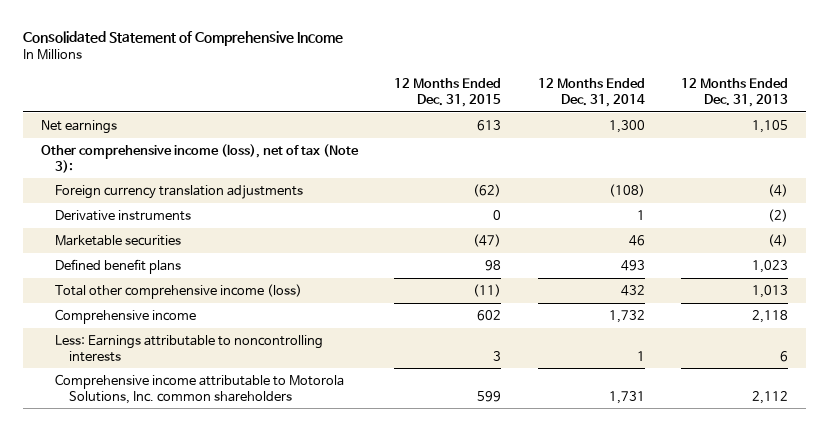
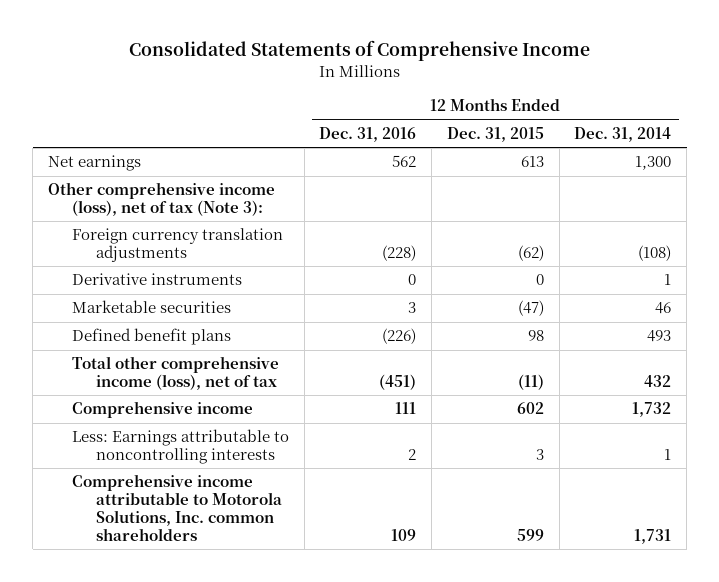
[23,31,344,47] Consolidated Statement of Comprehensive Income -> [128,40,590,62] Consolidated Statements of Comprehensive Income
[680,78,788,107] 12 Months Ended Dec. 31, 2013 -> none
none -> [319,126,417,142] Dec. 31, 2016
[55,283,303,299] Total other comprehensive income (loss) -> [71,356,279,391] Total other comprehensive income (loss), net of tax

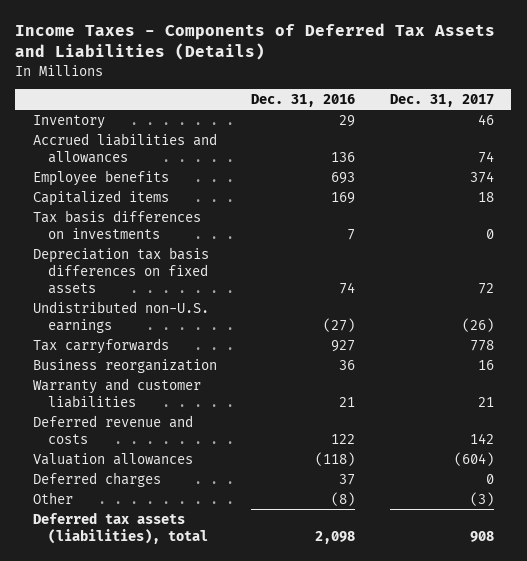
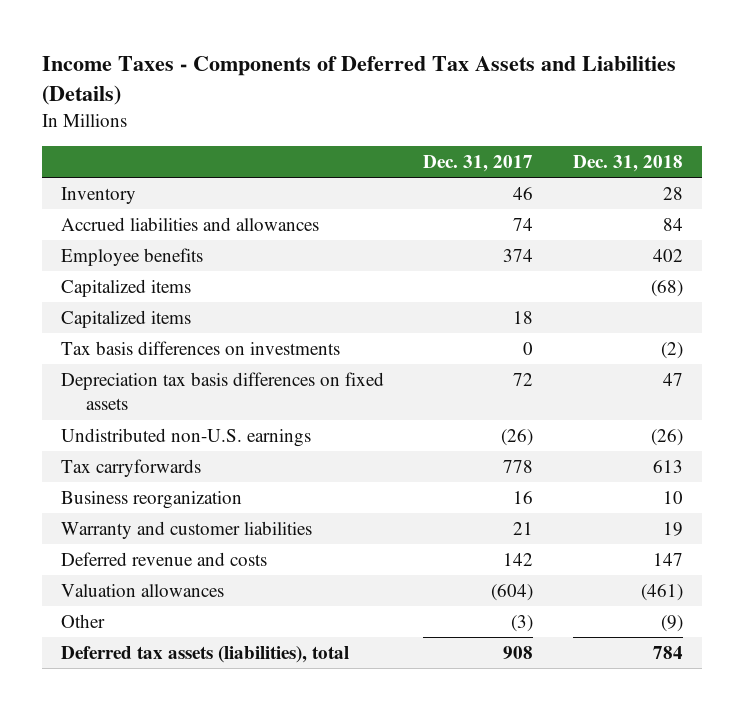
[251,94,356,108] Dec. 31, 2016 -> none
none -> [572,155,683,173] Dec. 31, 2018
none -> [61,278,192,297] Capitalized items
[32,471,161,487] Deferred charges -> none

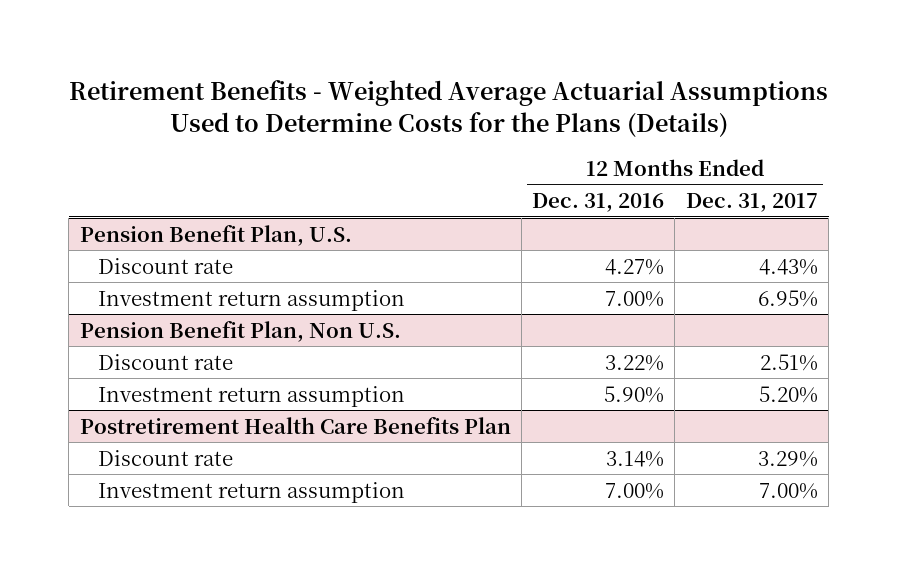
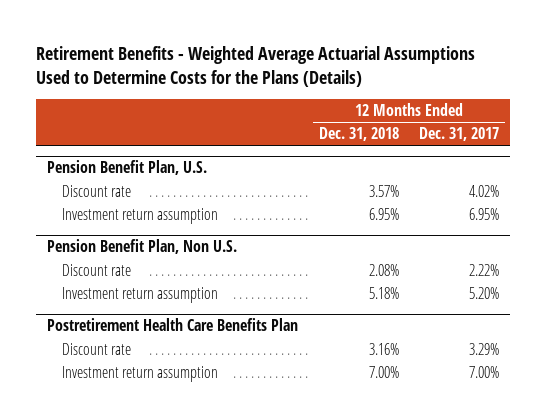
[532,193,665,213] Dec. 31, 2016 -> none
none -> [318,127,399,142] Dec. 31, 2018
[758,258,818,275] 4.43% -> [469,185,500,198] 4.02%
[759,353,818,371] 2.51% -> [469,264,500,277] 2.22%

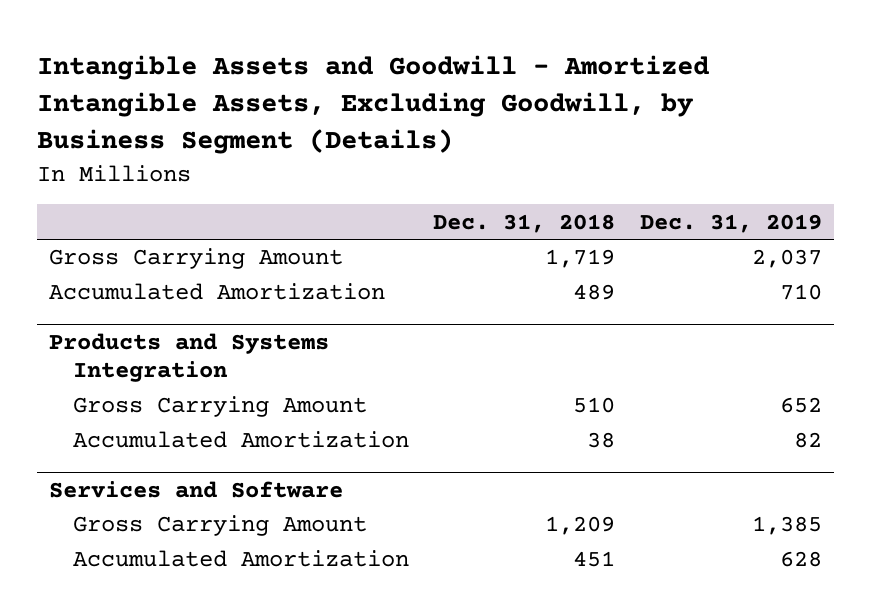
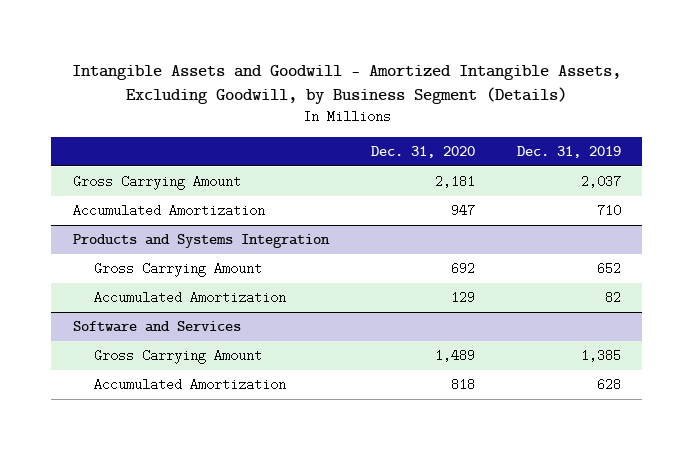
[433,213,616,233] Dec. 31, 2018 -> none
none -> [370,146,475,159] Dec. 31, 2020
[49,480,344,498] Services and Software -> [72,321,241,333] Software and Services

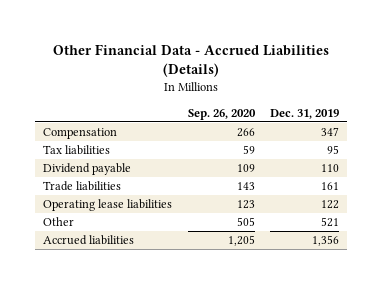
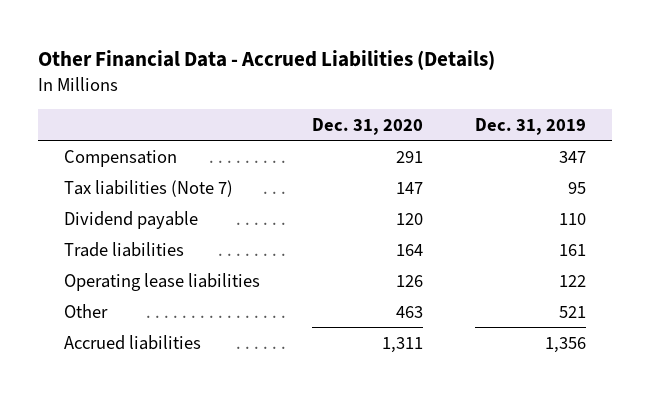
[187,108,256,120] Sep. 26, 2020 -> none
none -> [312,117,424,135] Dec. 31, 2020
[43,145,111,156] Tax liabilities -> [63,179,233,197] Tax liabilities (Note 7)

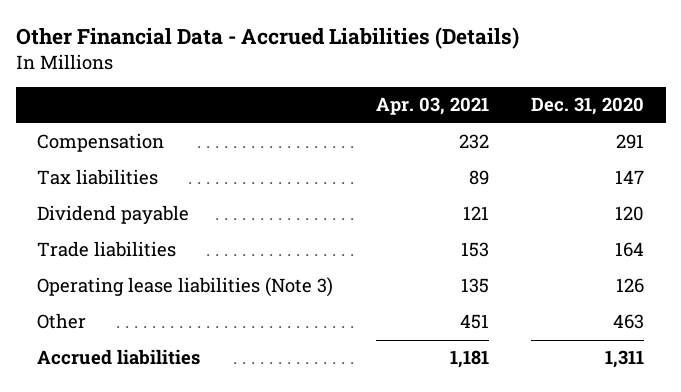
[475,117,587,135] Dec. 31, 2019 -> none
none -> [375,97,489,116] Apr. 03, 2021
[63,179,233,197] Tax liabilities (Note 7) -> [37,169,159,186] Tax liabilities
[63,272,260,291] Operating lease liabilities -> [37,277,334,298] Operating lease liabilities (Note 3)

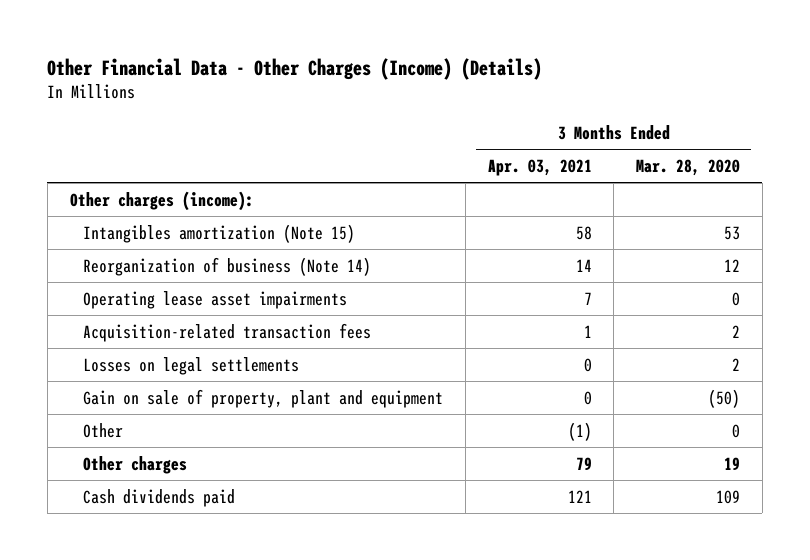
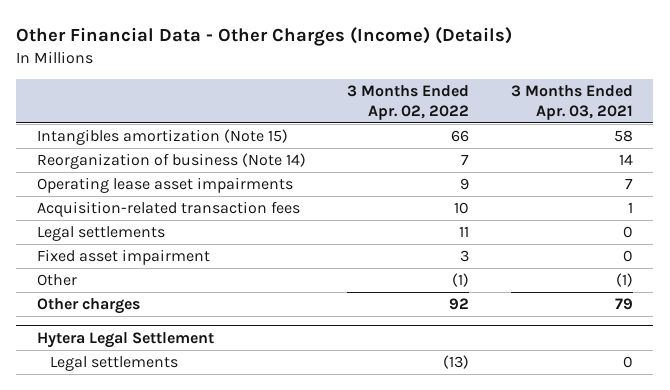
[636,158,741,176] Mar. 28, 2020 -> none
none -> [347,85,470,120] 3 Months Ended Apr. 02, 2022
[69,190,254,211] Other charges (income): -> none
[82,388,443,408] Gain on sale of property, plant and equipment -> none
[82,356,299,375] Losses on legal settlements -> [36,226,165,242] Legal settlements
none -> [36,249,210,266] Fixed asset impairment
[82,488,235,507] Cash dividends paid -> none
none -> [36,331,214,348] Hytera Legal Settlement
none -> [50,356,179,372] Legal settlements

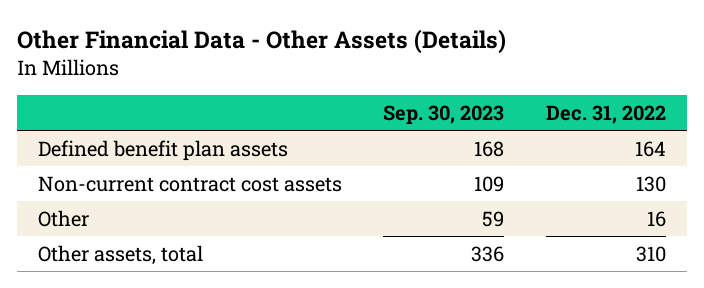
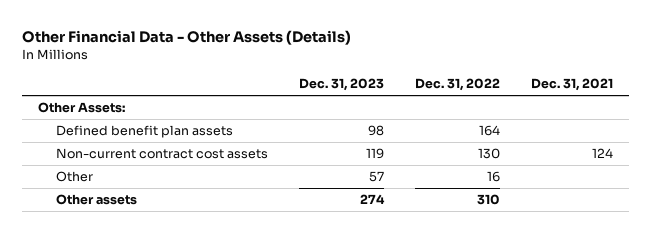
[383,104,505,125] Sep. 30, 2023 -> none
none -> [298,78,384,92] Dec. 31, 2023
none -> [531,78,614,92] Dec. 31, 2021
none -> [38,102,126,114] Other Assets:
[37,244,203,265] Other assets, total -> [55,194,137,206] Other assets

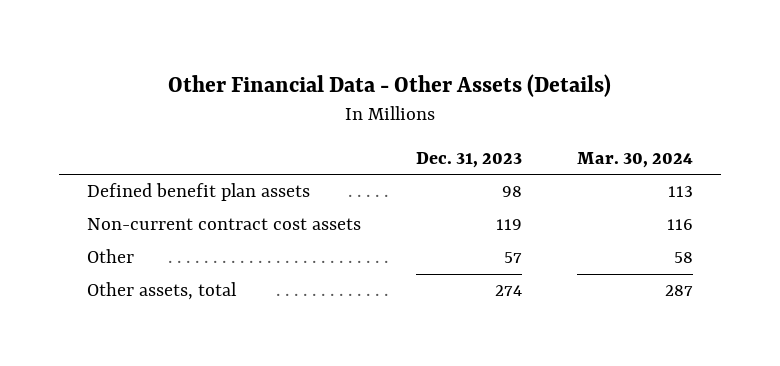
[415,78,501,92] Dec. 31, 2022 -> none
[531,78,614,92] Dec. 31, 2021 -> none
none -> [577,151,694,168] Mar. 30, 2024
[38,102,126,114] Other Assets: -> none
[55,194,137,206] Other assets -> [86,282,237,301] Other assets, total

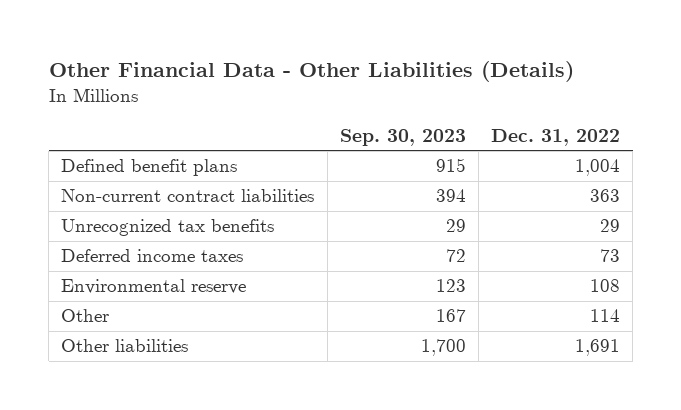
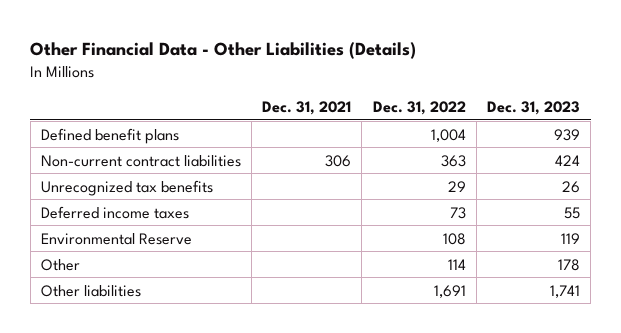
[339,128,466,146] Sep. 30, 2023 -> none
none -> [262,100,352,115] Dec. 31, 2021
none -> [486,100,580,115] Dec. 31, 2023
[61,279,247,295] Environmental reserve -> [40,232,192,245] Environmental Reserve

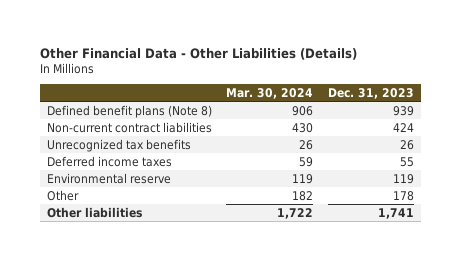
[262,100,352,115] Dec. 31, 2021 -> none
[372,100,466,115] Dec. 31, 2022 -> none
none -> [226,88,314,100] Mar. 30, 2024
[40,127,179,144] Defined benefit plans -> [47,104,213,118] Defined benefit plans (Note 8)
[40,232,192,245] Environmental Reserve -> [47,172,172,184] Environmental reserve

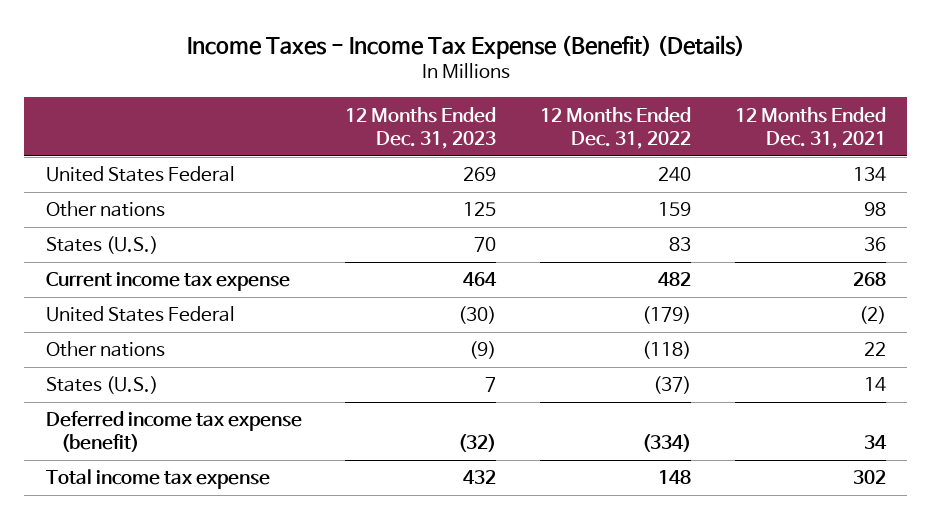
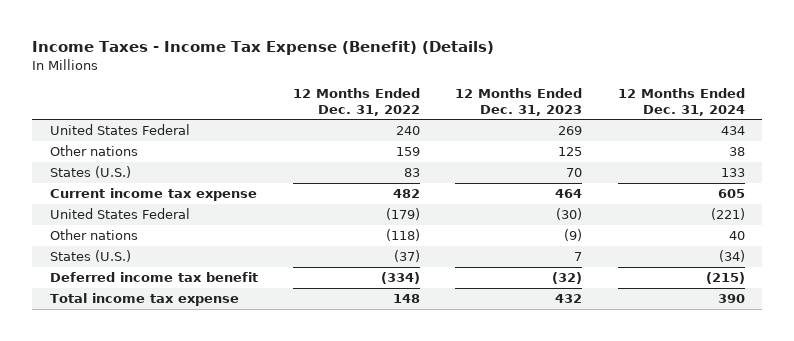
[734,106,886,149] 12 Months Ended Dec. 31, 2021 -> none
none -> [617,88,745,116] 12 Months Ended Dec. 31, 2024
[45,411,302,453] Deferred income tax expense (benefit) -> [49,272,258,283] Deferred income tax benefit

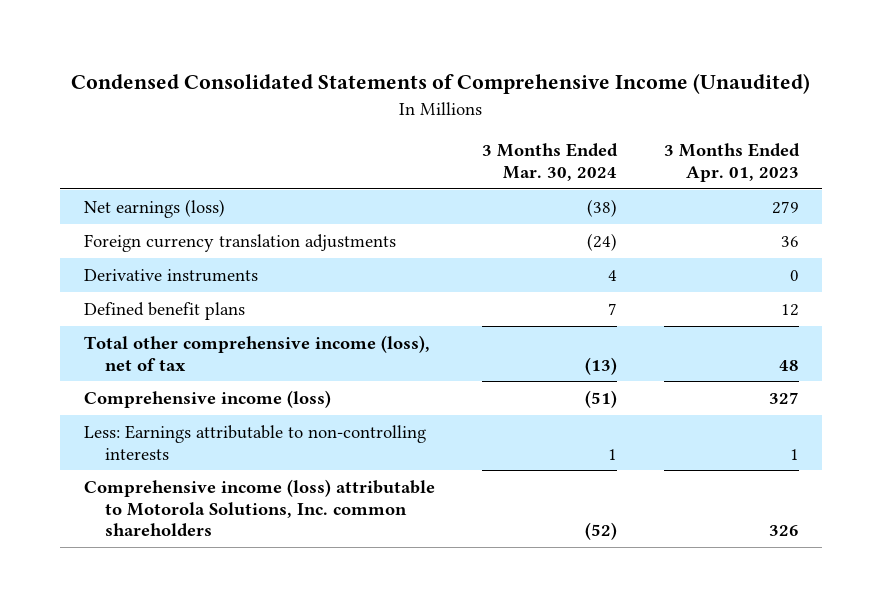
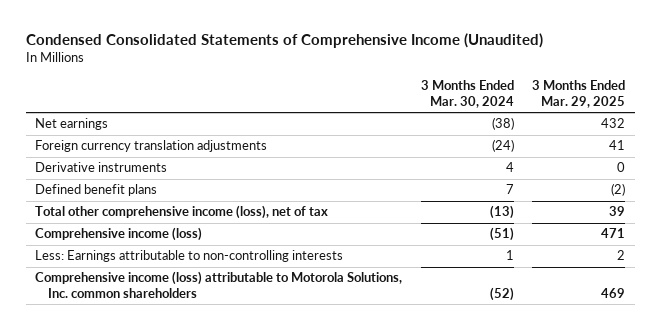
[663,143,800,183] 3 Months Ended Apr. 01, 2023 -> none
none -> [532,80,626,108] 3 Months Ended Mar. 29, 2025
[83,198,225,218] Net earnings (loss) -> [35,118,109,131] Net earnings

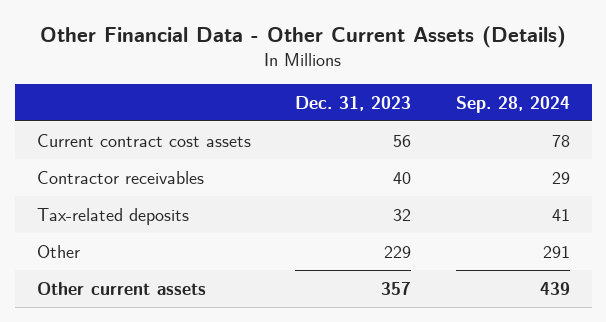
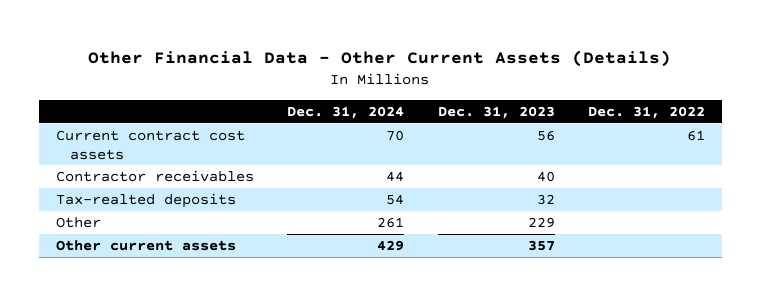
[455,95,570,113] Sep. 28, 2024 -> none
none -> [287,106,405,120] Dec. 31, 2024
none -> [588,106,706,120] Dec. 31, 2022
[36,207,189,225] Tax-related deposits -> [55,193,236,209] Tax-realted deposits

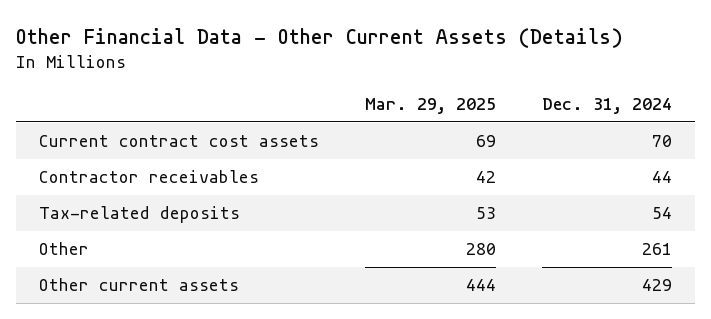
[437,106,555,120] Dec. 31, 2023 -> none
[588,106,706,120] Dec. 31, 2022 -> none
none -> [365,97,497,114] Mar. 29, 2025
[55,193,236,209] Tax-realted deposits -> [38,206,240,224] Tax-related deposits

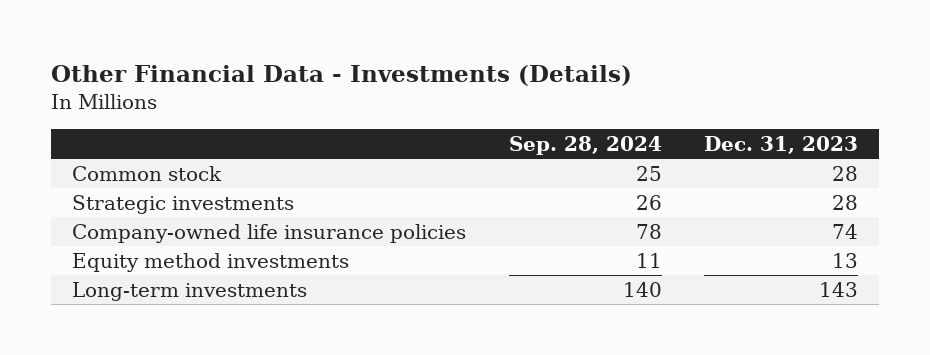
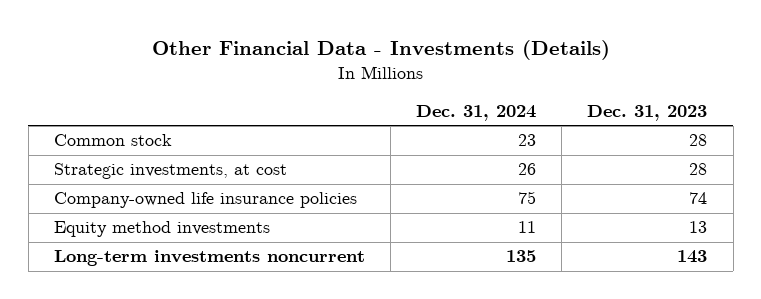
[508,136,662,156] Sep. 28, 2024 -> none
none -> [416,105,537,122] Dec. 31, 2024
[72,194,295,214] Strategic investments -> [53,163,287,180] Strategic investments, at cost
[72,281,308,301] Long-term investments -> [53,250,365,267] Long-term investments noncurrent

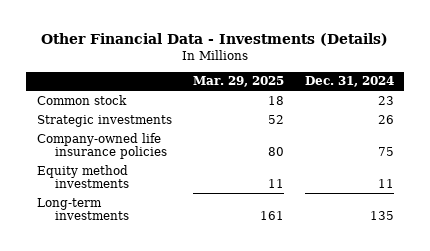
[587,105,708,122] Dec. 31, 2023 -> none
none -> [192,76,284,88] Mar. 29, 2025
[53,163,287,180] Strategic investments, at cost -> [36,114,172,127] Strategic investments
[53,250,365,267] Long-term investments noncurrent -> [36,197,129,221] Long-term investments

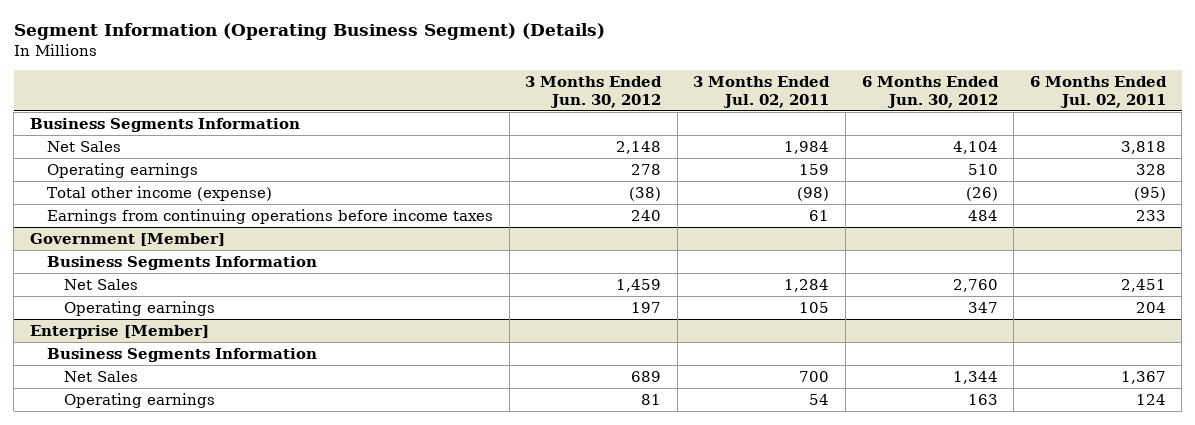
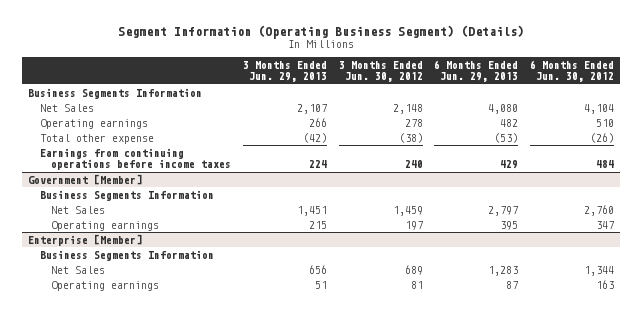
[693,75,831,108] 3 Months Ended Jul. 02, 2011 -> none
[1029,75,1167,108] 6 Months Ended Jul. 02, 2011 -> none
none -> [242,60,327,83] 3 Months Ended Jun. 29, 2013
none -> [434,59,519,83] 6 Months Ended Jun. 29, 2013
[47,185,273,201] Total other income (expense) -> [39,133,154,144] Total other expense

